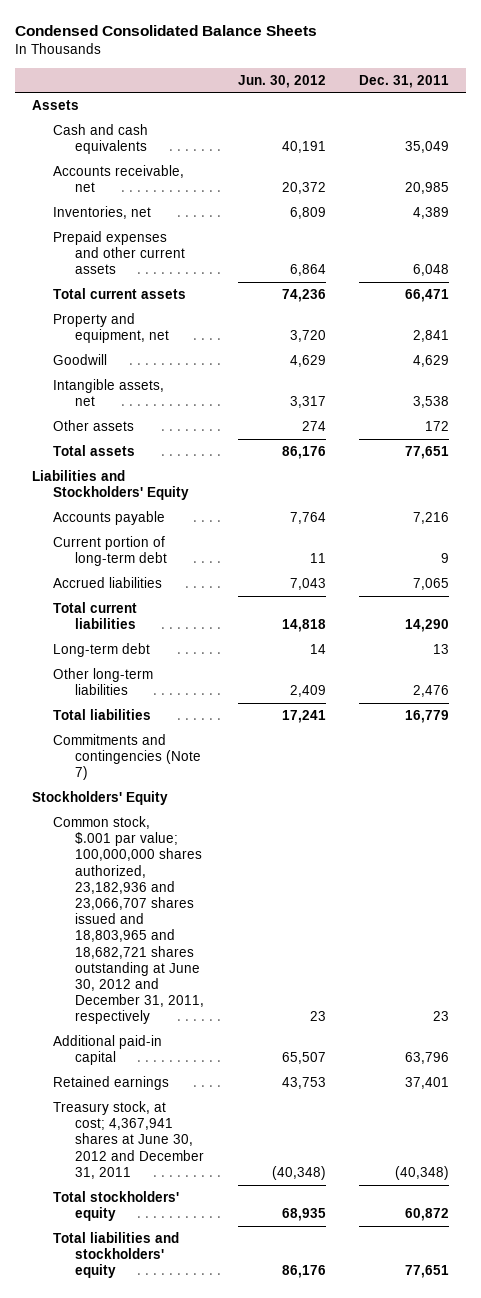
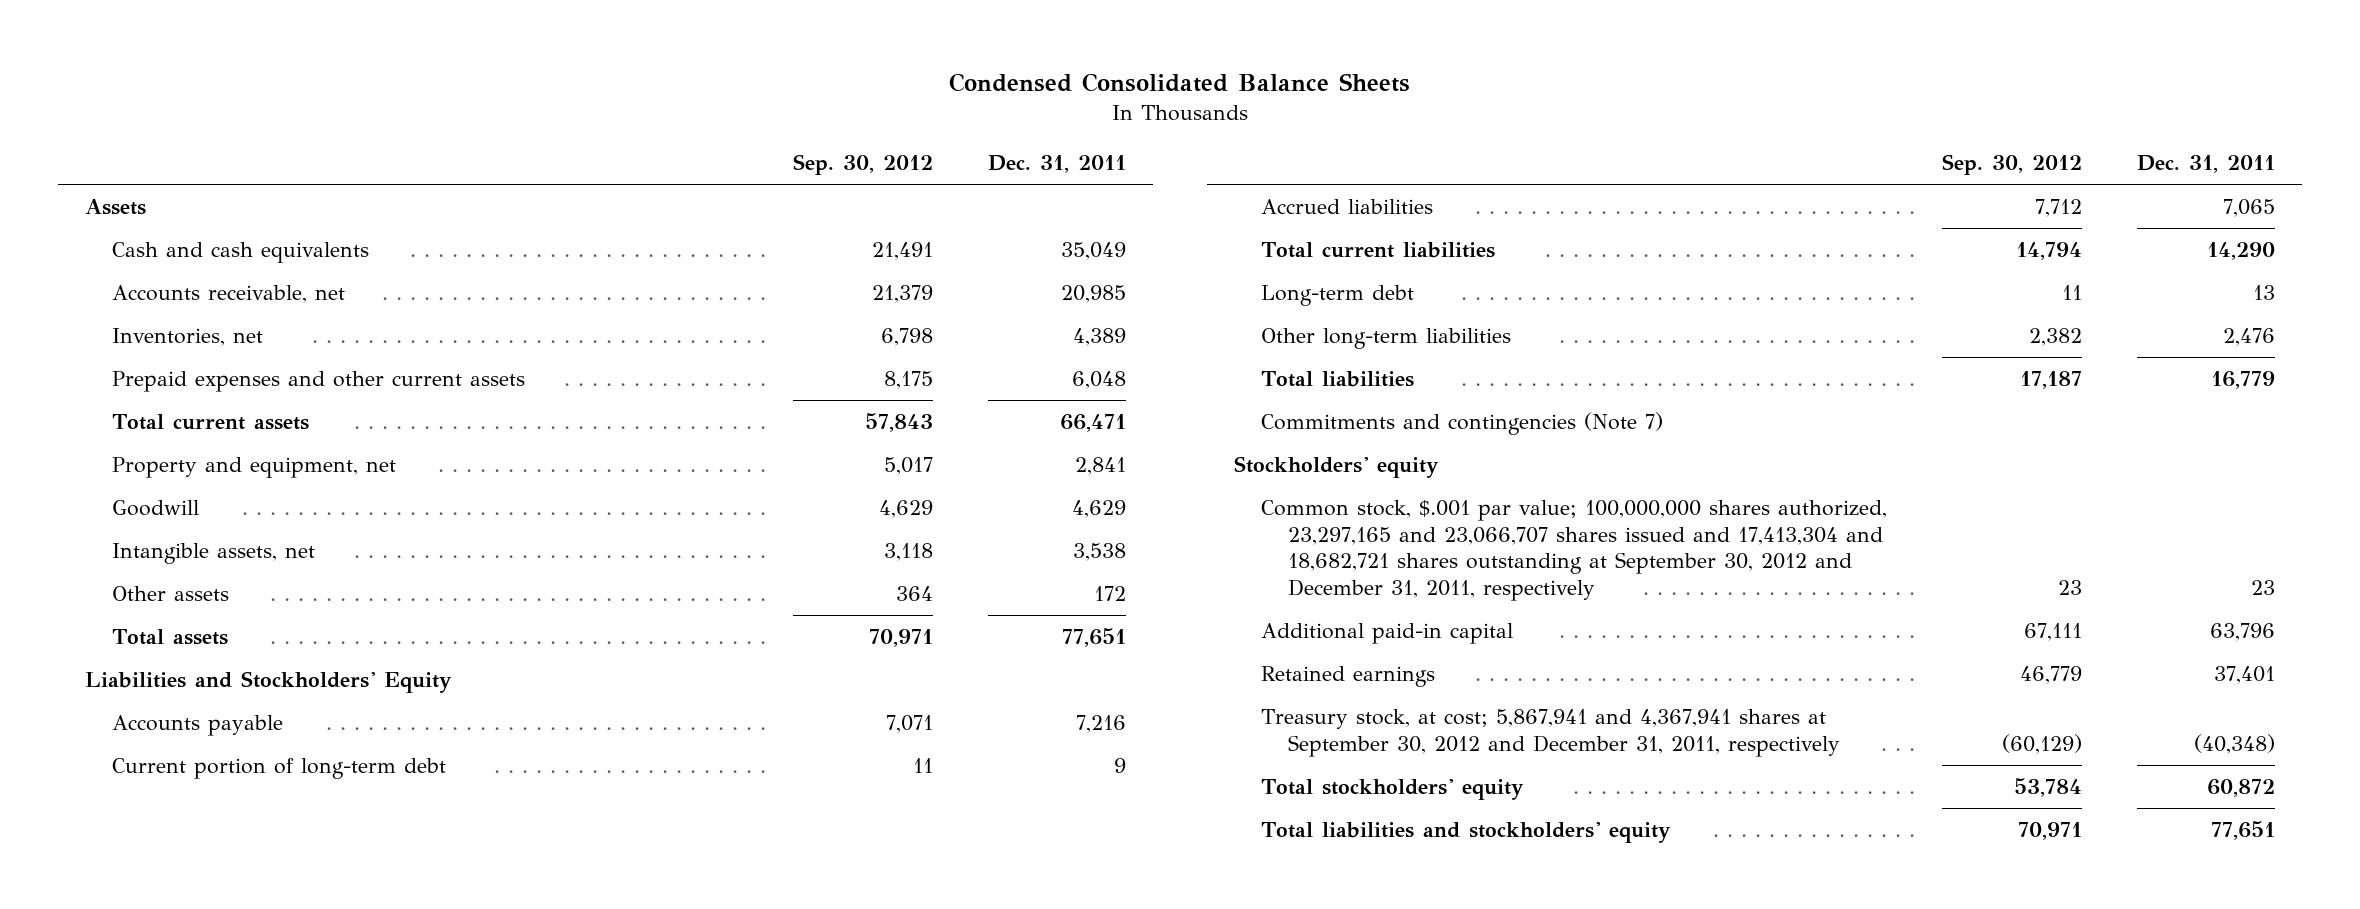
[237,74,326,88] Jun. 30, 2012 -> none
none -> [793,154,934,176] Sep. 30, 2012
[31,791,168,806] Stockholders' Equity -> [1234,455,1440,478] Stockholders' equity
[53,816,204,1025] Common stock, $.001 par value; 100,000,000 shares authorized, 23,182,936 and 23,066,707 shares issued and 18,803,965 and 18,682,721 shares outstanding at June 30, 2012 and December 31, 2011, respectively -> [1261,499,1888,601] Common stock, $.001 par value; 100,000,000 shares authorized, 23,297,165 and 23,066,707 shares issued and 17,413,304 and 18,682,721 shares outstanding at September 30, 2012 and December 31, 2011, respectively
[53,1101,204,1179] Treasury stock, at cost; 4,367,941 shares at June 30, 2012 and December 31, 2011 -> [1261,708,1841,757] Treasury stock, at cost; 5,867,941 and 4,367,941 shares at September 30, 2012 and December 31, 2011, respectively

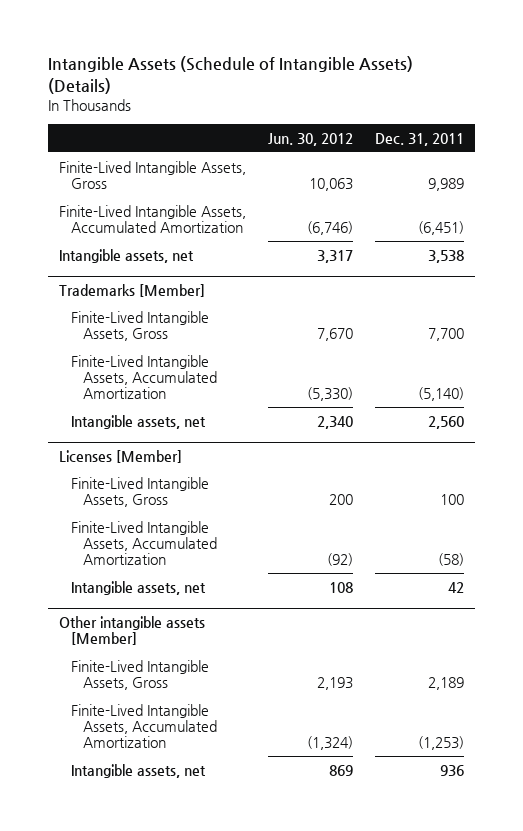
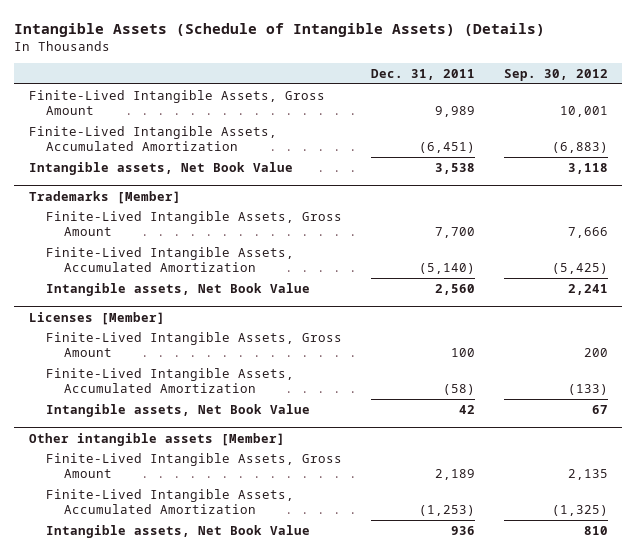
[267,132,353,146] Jun. 30, 2012 -> none
none -> [503,69,608,82] Sep. 30, 2012
[58,160,246,189] Finite-Lived Intangible Assets, Gross -> [28,89,325,116] Finite-Lived Intangible Assets, Gross Amount
[58,248,194,263] Intangible assets, net -> [28,161,293,175] Intangible assets, Net Book Value
[71,310,210,341] Finite-Lived Intangible Assets, Gross -> [46,210,343,237] Finite-Lived Intangible Assets, Gross Amount
[71,414,207,429] Intangible assets, net -> [46,282,311,296] Intangible assets, Net Book Value
[71,476,210,507] Finite-Lived Intangible Assets, Gross -> [46,331,343,358] Finite-Lived Intangible Assets, Gross Amount
[71,580,207,595] Intangible assets, net -> [46,403,311,417] Intangible assets, Net Book Value
[71,659,210,690] Finite-Lived Intangible Assets, Gross -> [46,452,343,479] Finite-Lived Intangible Assets, Gross Amount
[71,763,207,778] Intangible assets, net -> [46,524,311,538] Intangible assets, Net Book Value

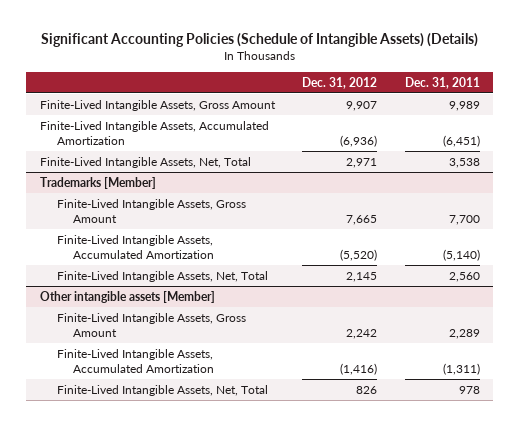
[14,22,546,37] Intangible Assets (Schedule of Intangible Assets) (Details) -> [40,33,478,48] Significant Accounting Policies (Schedule of Intangible Assets) (Details)
[503,69,608,82] Sep. 30, 2012 -> none
none -> [302,76,378,89] Dec. 31, 2012
[28,161,293,175] Intangible assets, Net Book Value -> [39,156,251,168] Finite-Lived Intangible Assets, Net, Total
[28,311,165,325] Licenses [Member] -> none
[46,331,343,358] Finite-Lived Intangible Assets, Gross Amount -> none
[46,367,295,394] Finite-Lived Intangible Assets, Accumulated Amortization -> none
[46,403,311,417] Intangible assets, Net Book Value -> none
[46,282,311,296] Intangible assets, Net Book Value -> [56,270,268,282] Finite-Lived Intangible Assets, Net, Total
[46,524,311,538] Intangible assets, Net Book Value -> none
[434,469,475,481] 2,189 -> [448,328,480,339] 2,289
[418,505,475,517] (1,253) -> [442,362,480,375] (1,311)
none -> [56,384,268,396] Finite-Lived Intangible Assets, Net, Total

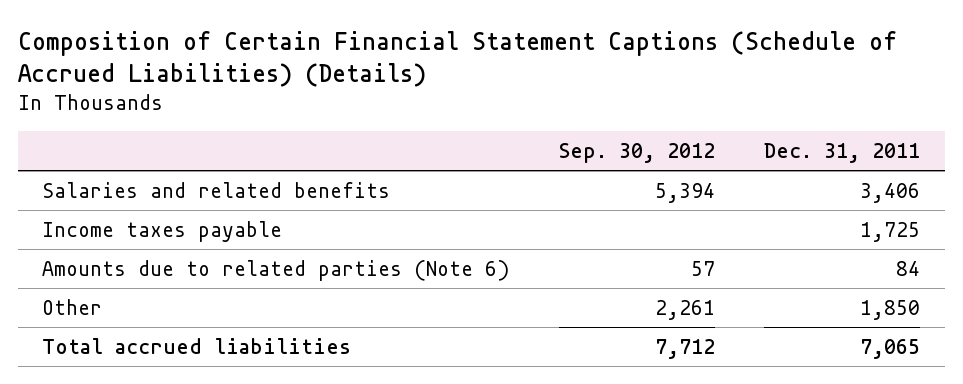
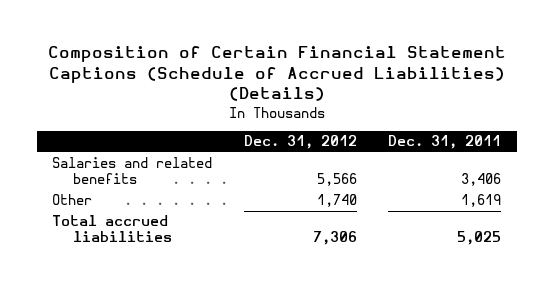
[559,142,716,163] Sep. 30, 2012 -> none
none -> [243,135,357,150] Dec. 31, 2012
[42,220,283,242] Income taxes payable -> none
[42,259,511,281] Amounts due to related parties (Note 6) -> none
[860,299,921,320] 1,850 -> [461,194,502,208] 1,619
[860,338,921,359] 7,065 -> [457,231,502,246] 5,025

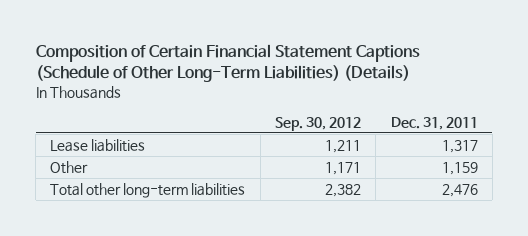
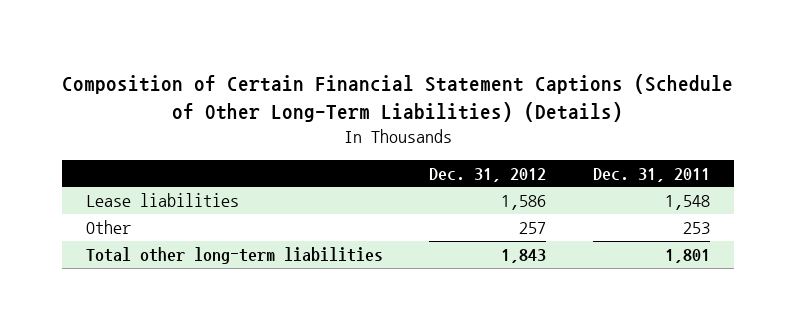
[275,116,362,131] Sep. 30, 2012 -> none
none -> [429,167,547,182] Dec. 31, 2012
[441,139,478,153] 1,317 -> [665,195,711,211] 1,548
[441,161,478,175] 1,159 -> [683,222,711,235] 253
[441,183,478,197] 2,476 -> [665,249,711,264] 1,801

